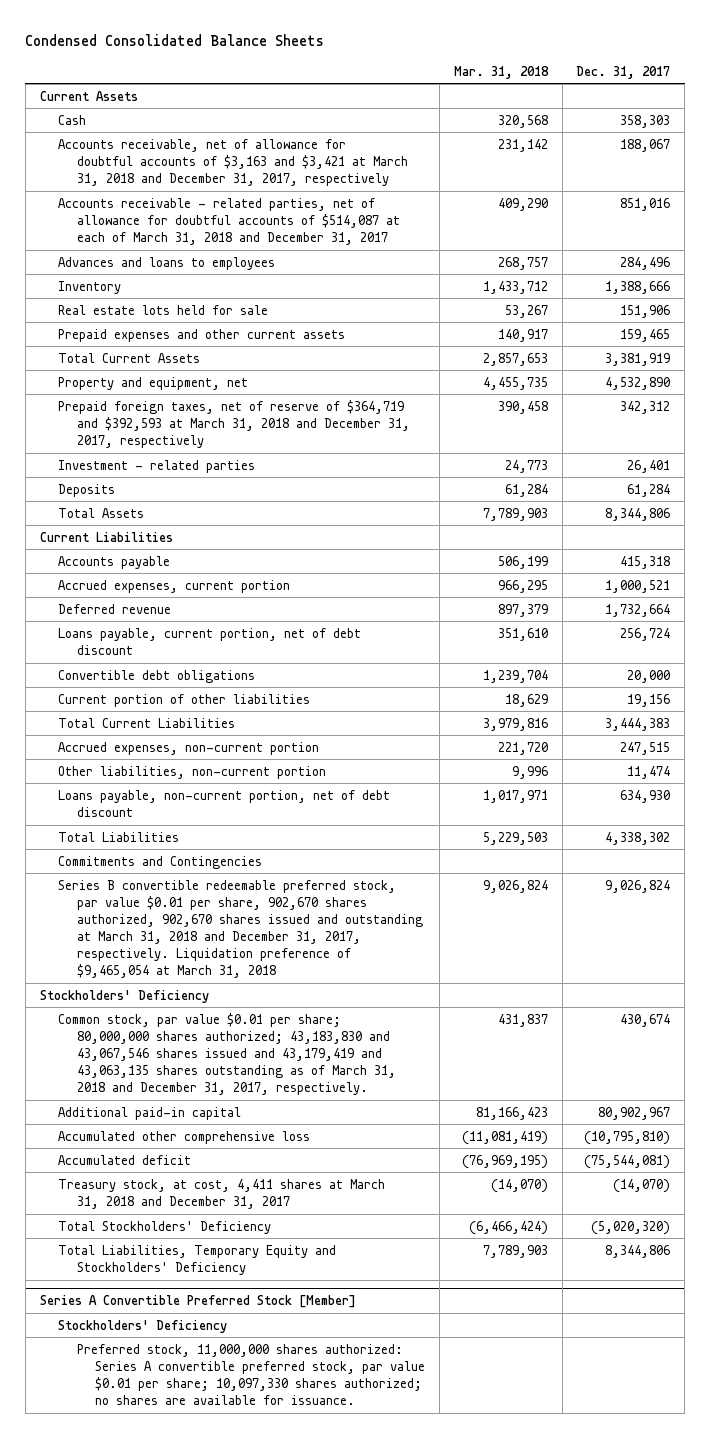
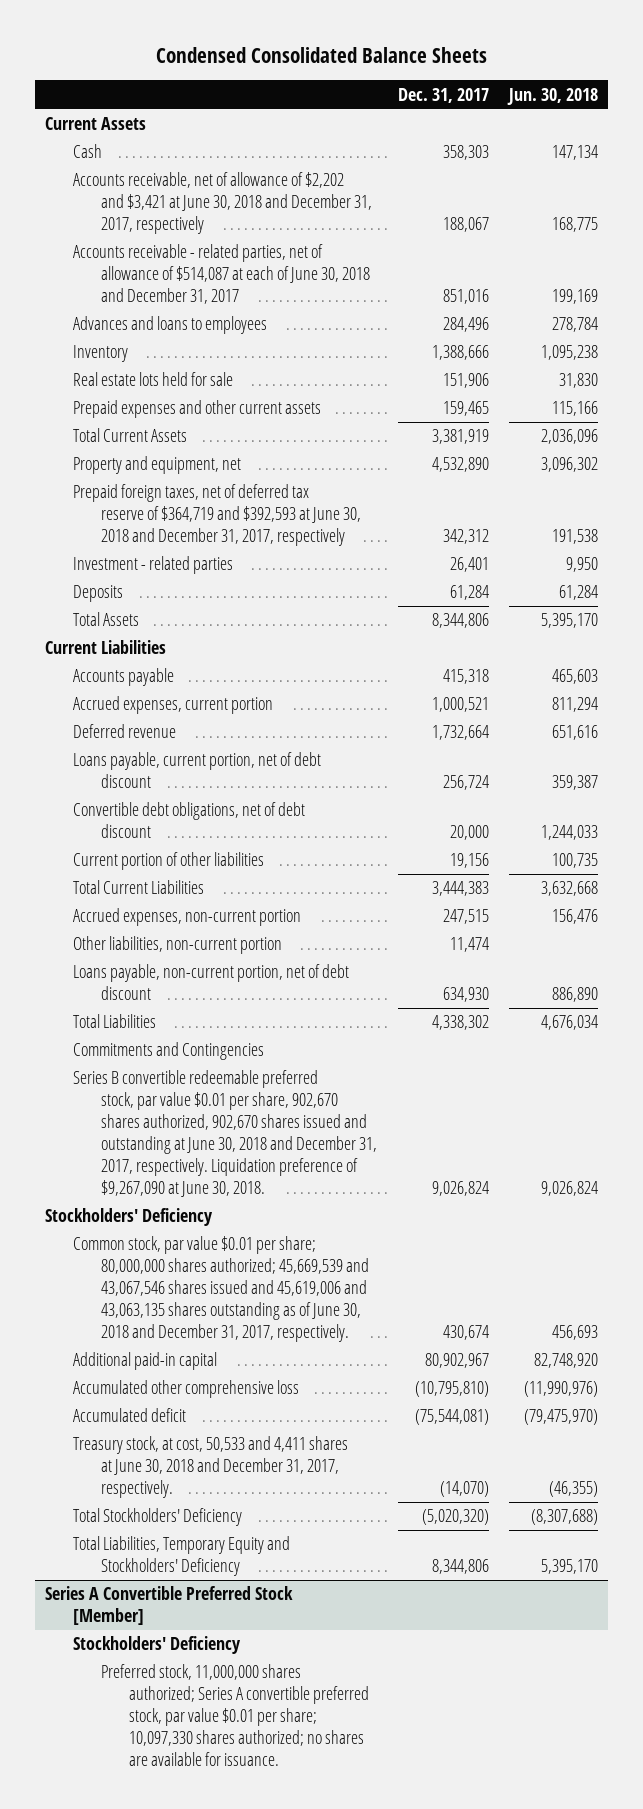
[453,65,549,79] Mar. 31, 2018 -> none
none -> [507,87,599,105] Jun. 30, 2018
[58,138,408,187] Accounts receivable, net of allowance for doubtful accounts of $3,163 and $3,421 at March 31, 2018 and December 31, 2017, respectively -> [73,172,373,235] Accounts receivable, net of allowance of $2,202 and $3,421 at June 30, 2018 and December 31, 2017, respectively
[58,197,400,246] Accounts receivable - related parties, net of allowance for doubtful accounts of $514,087 at each of March 31, 2018 and December 31, 2017 -> [73,244,371,305] Accounts receivable - related parties, net of allowance of $514,087 at each of June 30, 2018 and December 31, 2017
[58,399,410,449] Prepaid foreign taxes, net of reserve of $364,719 and $392,593 at March 31, 2018 and December 31, 2017, respectively -> [73,484,362,547] Prepaid foreign taxes, net of deferred tax reserve of $364,719 and $392,593 at June 30, 2018 and December 31, 2017, respectively
[58,669,256,683] Convertible debt obligations -> [73,802,306,839] Convertible debt obligations, net of debt discount
[58,879,423,979] Series B convertible redeemable preferred stock, par value $0.01 per share, 902,670 shares authorized, 902,670 shares issued and outstanding at March 31, 2018 and December 31, 2017, respectively. Liquidation preference of $9,465,054 at March 31, 2018 -> [73,1070,378,1198] Series B convertible redeemable preferred stock, par value $0.01 per share, 902,670 shares authorized, 902,670 shares issued and outstanding at June 30, 2018 and December 31, 2017, respectively. Liquidation preference of $9,267,090 at June 30, 2018.
[58,1012,396,1096] Common stock, par value $0.01 per share; 80,000,000 shares authorized; 43,183,830 and 43,067,546 shares issued and 43,179,419 and 43,063,135 shares outstanding as of March 31, 2018 and December 31, 2017, respectively. -> [73,1236,370,1343] Common stock, par value $0.01 per share; 80,000,000 shares authorized; 45,669,539 and 43,067,546 shares issued and 45,619,006 and 43,063,135 shares outstanding as of June 30, 2018 and December 31, 2017, respectively.
[58,1178,386,1209] Treasury stock, at cost, 4,411 shares at March 31, 2018 and December 31, 2017 -> [73,1436,349,1499] Treasury stock, at cost, 50,533 and 4,411 shares at June 30, 2018 and December 31, 2017, respectively.
[76,1343,425,1406] Preferred stock, 11,000,000 shares authorized: Series A convertible preferred stock, par value $0.01 per share; 10,097,330 shares authorized; no shares are available for issuance. -> [101,1664,370,1767] Preferred stock, 11,000,000 shares authorized; Series A convertible preferred stock, par value $0.01 per share; 10,097,330 shares authorized; no shares are available for issuance.

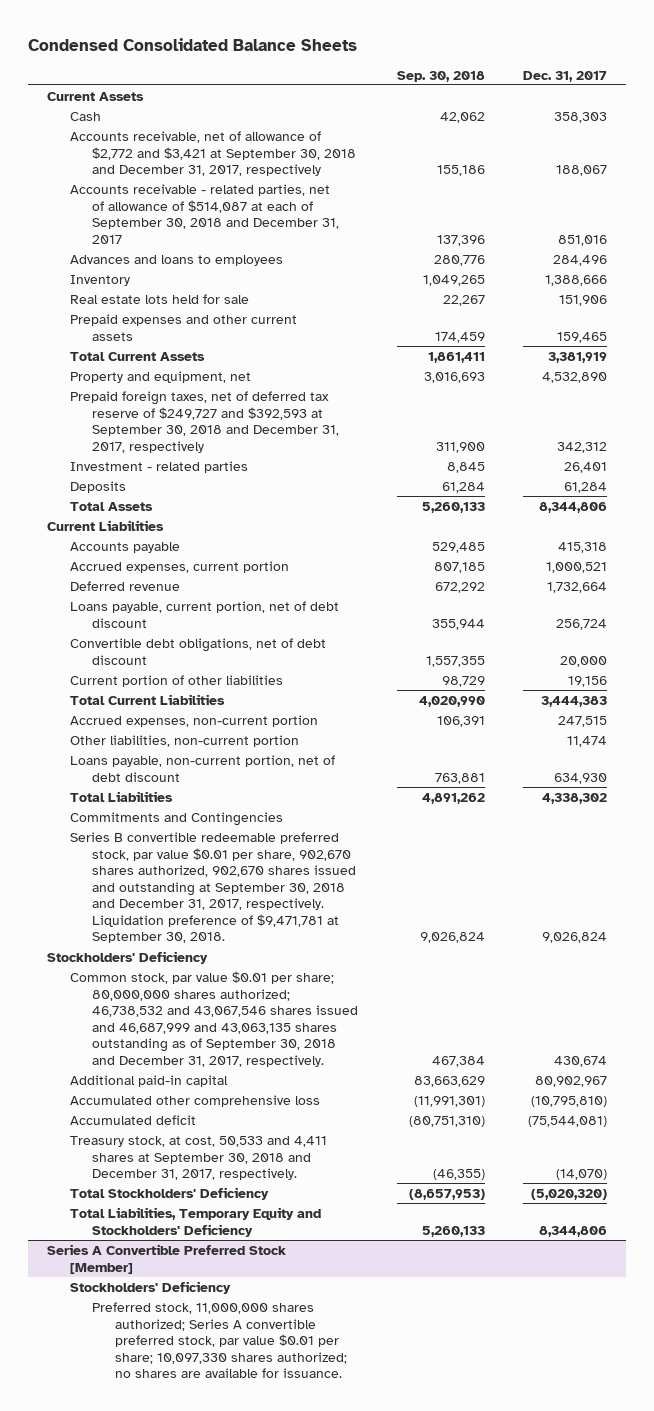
[507,87,599,105] Jun. 30, 2018 -> none
none -> [396,70,485,82] Sep. 30, 2018
[73,172,373,235] Accounts receivable, net of allowance of $2,202 and $3,421 at June 30, 2018 and December 31, 2017, respectively -> [69,130,357,177] Accounts receivable, net of allowance of $2,772 and $3,421 at September 30, 2018 and December 31, 2017, respectively
[73,244,371,305] Accounts receivable - related parties, net of allowance of $514,087 at each of June 30, 2018 and December 31, 2017 -> [69,183,340,244] Accounts receivable - related parties, net of allowance of $514,087 at each of September 30, 2018 and December 31, 2017
[73,484,362,547] Prepaid foreign taxes, net of deferred tax reserve of $364,719 and $392,593 at June 30, 2018 and December 31, 2017, respectively -> [69,390,340,453] Prepaid foreign taxes, net of deferred tax reserve of $249,727 and $392,593 at September 30, 2018 and December 31, 2017, respectively
[73,1070,378,1198] Series B convertible redeemable preferred stock, par value $0.01 per share, 902,670 shares authorized, 902,670 shares issued and outstanding at June 30, 2018 and December 31, 2017, respectively. Liquidation preference of $9,267,090 at June 30, 2018. -> [69,831,357,944] Series B convertible redeemable preferred stock, par value $0.01 per share, 902,670 shares authorized, 902,670 shares issued and outstanding at September 30, 2018 and December 31, 2017, respectively. Liquidation preference of $9,471,781 at September 30, 2018.
[73,1236,370,1343] Common stock, par value $0.01 per share; 80,000,000 shares authorized; 45,669,539 and 43,067,546 shares issued and 45,619,006 and 43,063,135 shares outstanding as of June 30, 2018 and December 31, 2017, respectively. -> [69,970,359,1067] Common stock, par value $0.01 per share; 80,000,000 shares authorized; 46,738,532 and 43,067,546 shares issued and 46,687,999 and 43,063,135 shares outstanding as of September 30, 2018 and December 31, 2017, respectively.
[73,1436,349,1499] Treasury stock, at cost, 50,533 and 4,411 shares at June 30, 2018 and December 31, 2017, respectively. -> [69,1135,327,1181] Treasury stock, at cost, 50,533 and 4,411 shares at September 30, 2018 and December 31, 2017, respectively.

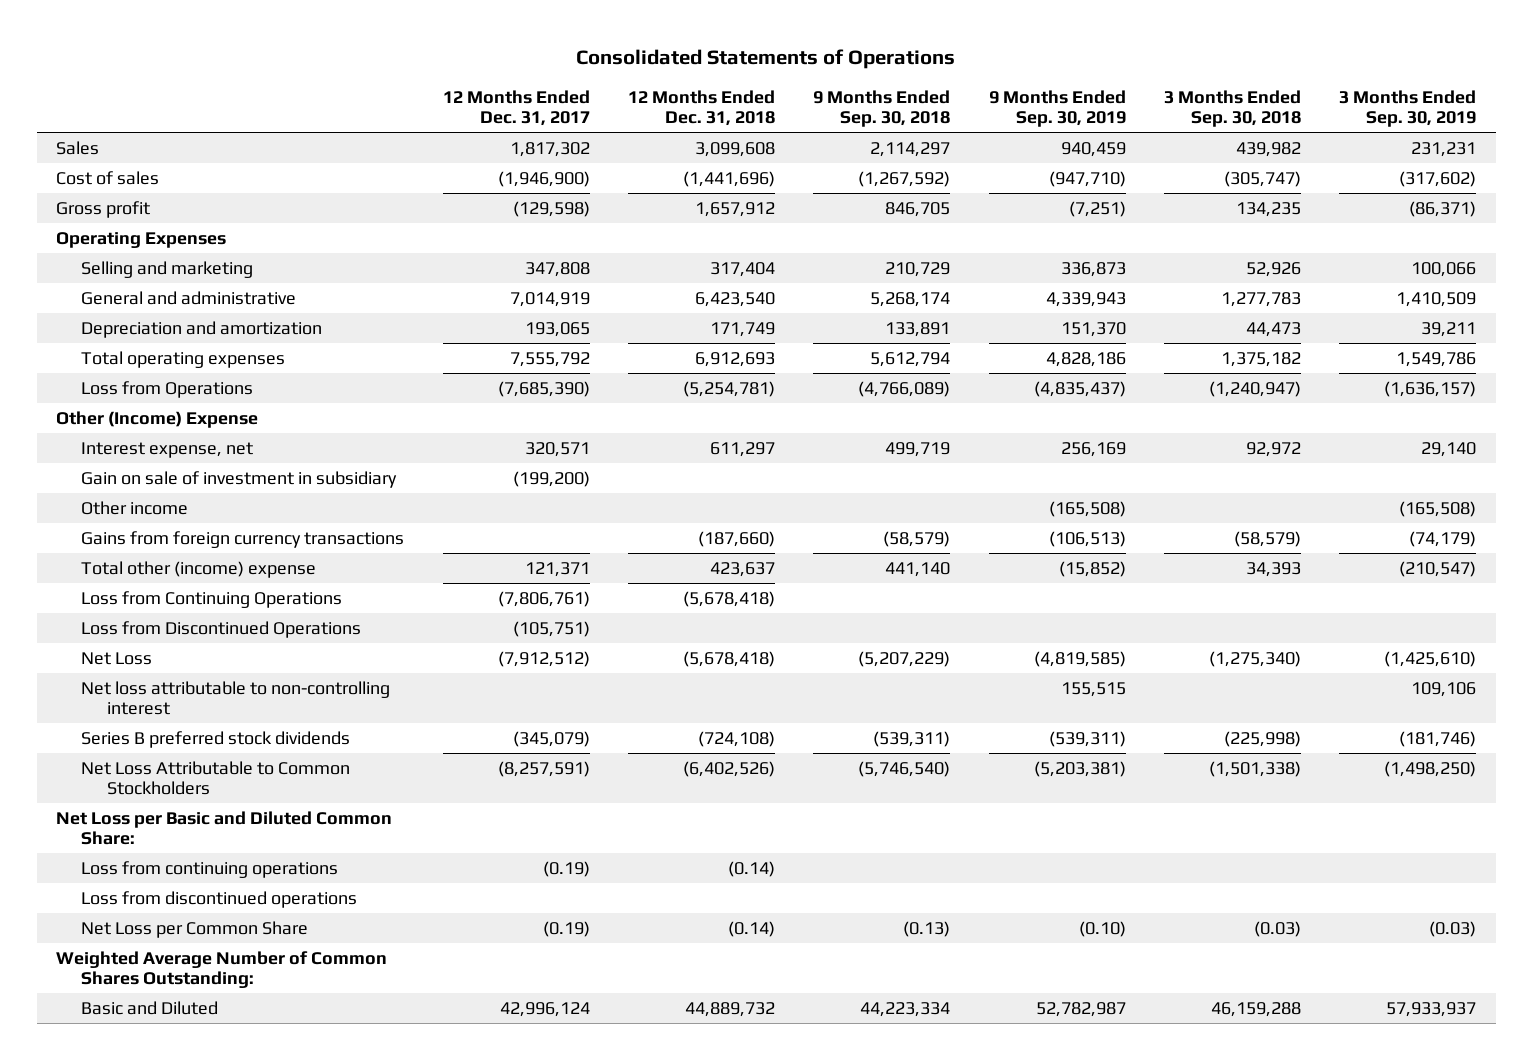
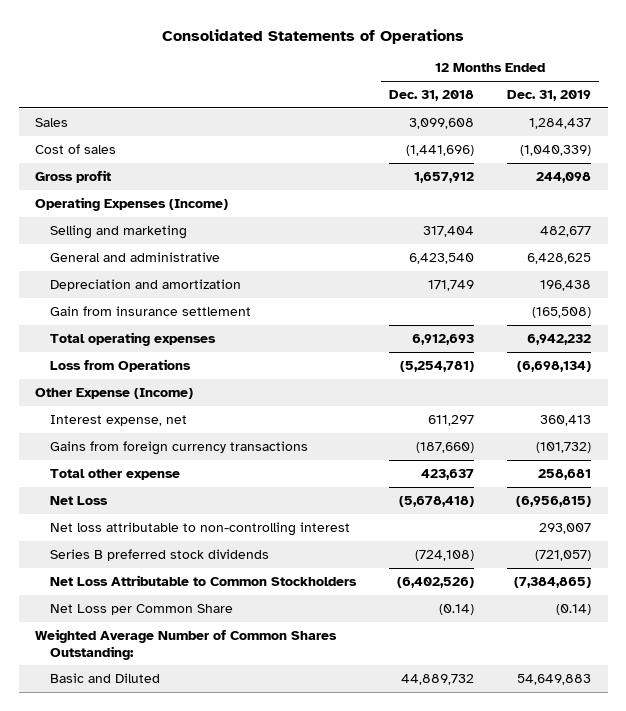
[442,89,590,127] 12 Months Ended Dec. 31, 2017 -> none
[813,89,951,128] 9 Months Ended Sep. 30, 2018 -> none
[988,89,1126,128] 9 Months Ended Sep. 30, 2019 -> none
[1164,89,1302,128] 3 Months Ended Sep. 30, 2018 -> none
[1339,89,1477,128] 3 Months Ended Sep. 30, 2019 -> none
none -> [507,90,592,102] Dec. 31, 2019
[55,231,226,248] Operating Expenses -> [35,196,229,211] Operating Expenses (Income)
none -> [50,305,252,316] Gain from insurance settlement
[55,410,258,428] Other (Income) Expense -> [35,387,194,399] Other Expense (Income)
[81,470,398,488] Gain on sale of investment in subsidiary -> none
[81,500,189,515] Other income -> none
[81,590,343,608] Loss from Continuing Operations -> none
[81,620,362,638] Loss from Discontinued Operations -> none
[81,560,317,578] Total other (income) expense -> [50,468,181,480] Total other expense
[55,810,392,846] Net Loss per Basic and Diluted Common Share: -> none
[81,860,339,878] Loss from continuing operations -> none
[81,890,358,908] Loss from discontinued operations -> none

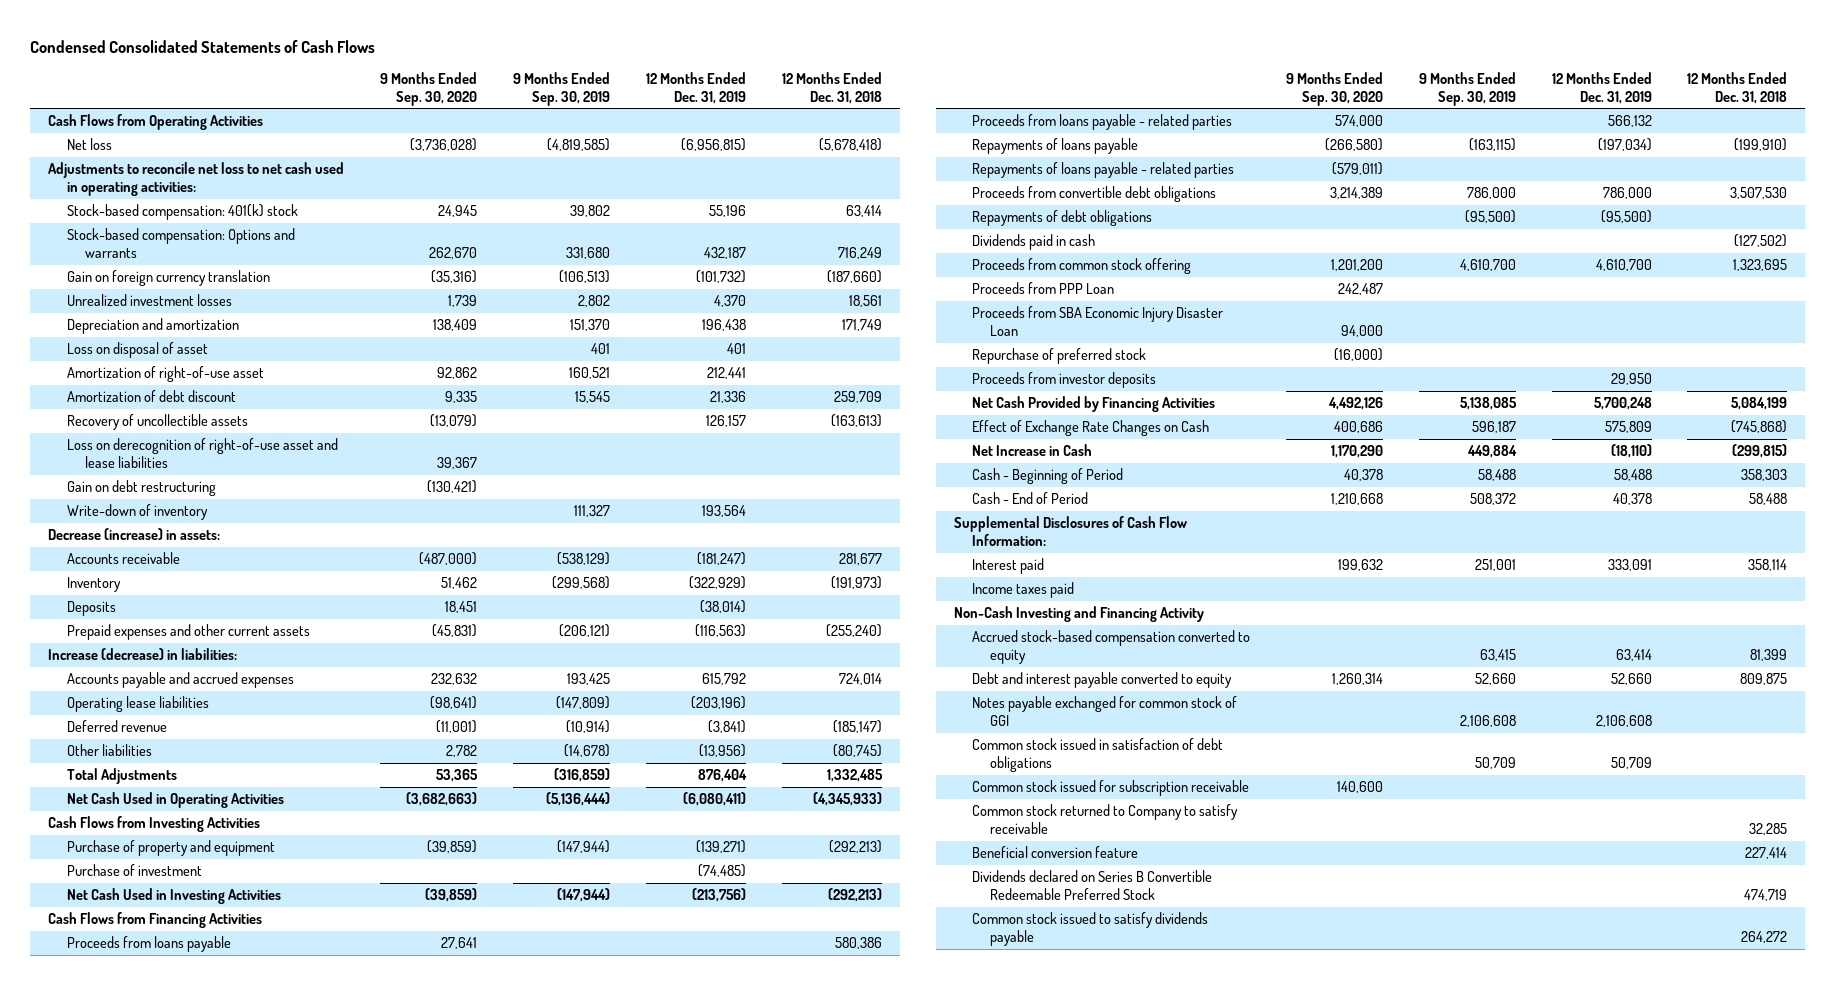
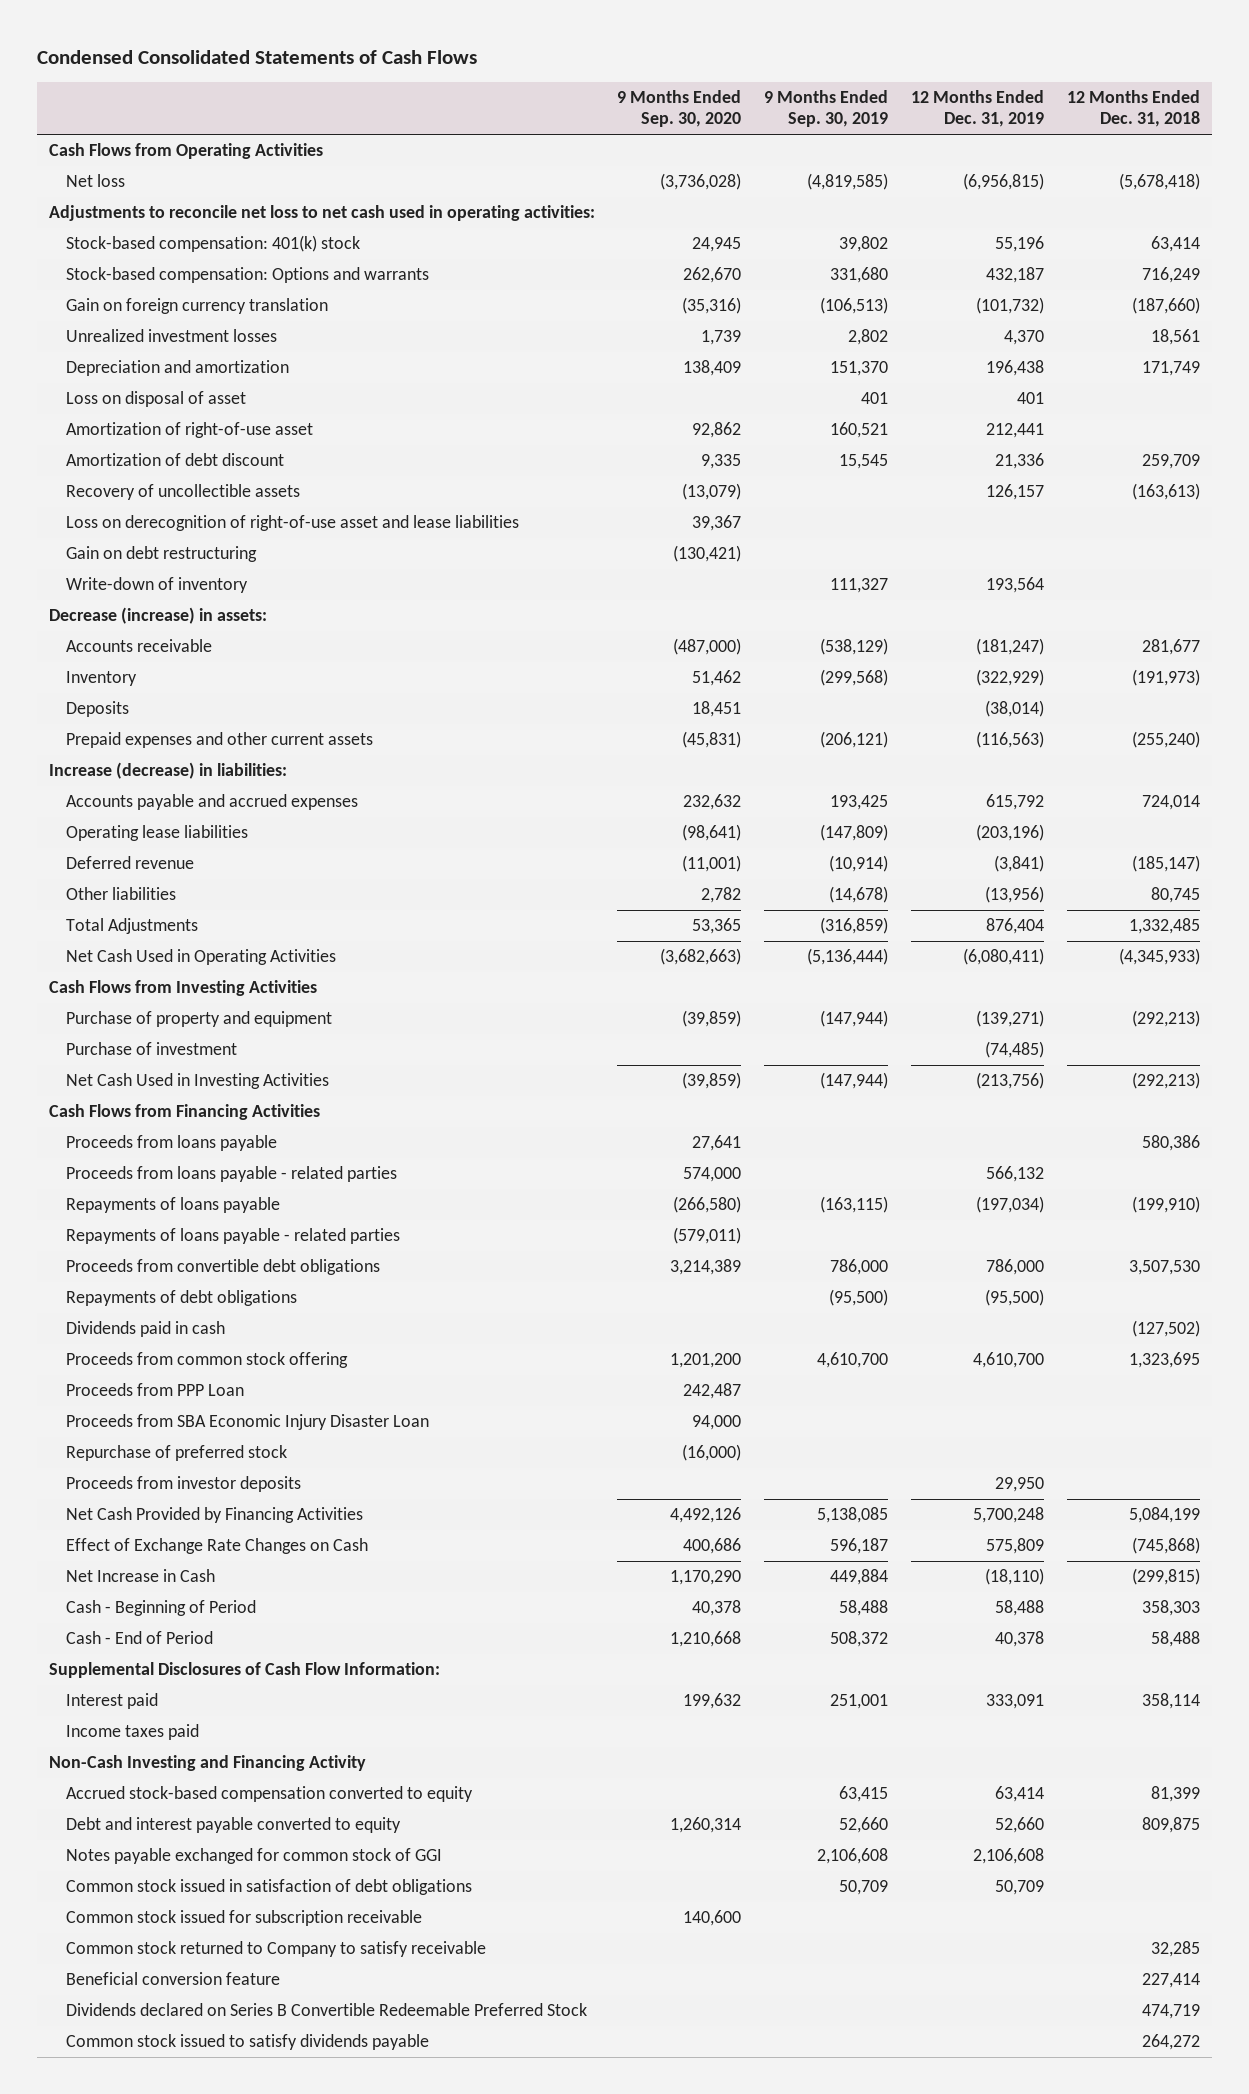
[833,744,883,758] (80,745) -> [1151,887,1201,904] 80,745

